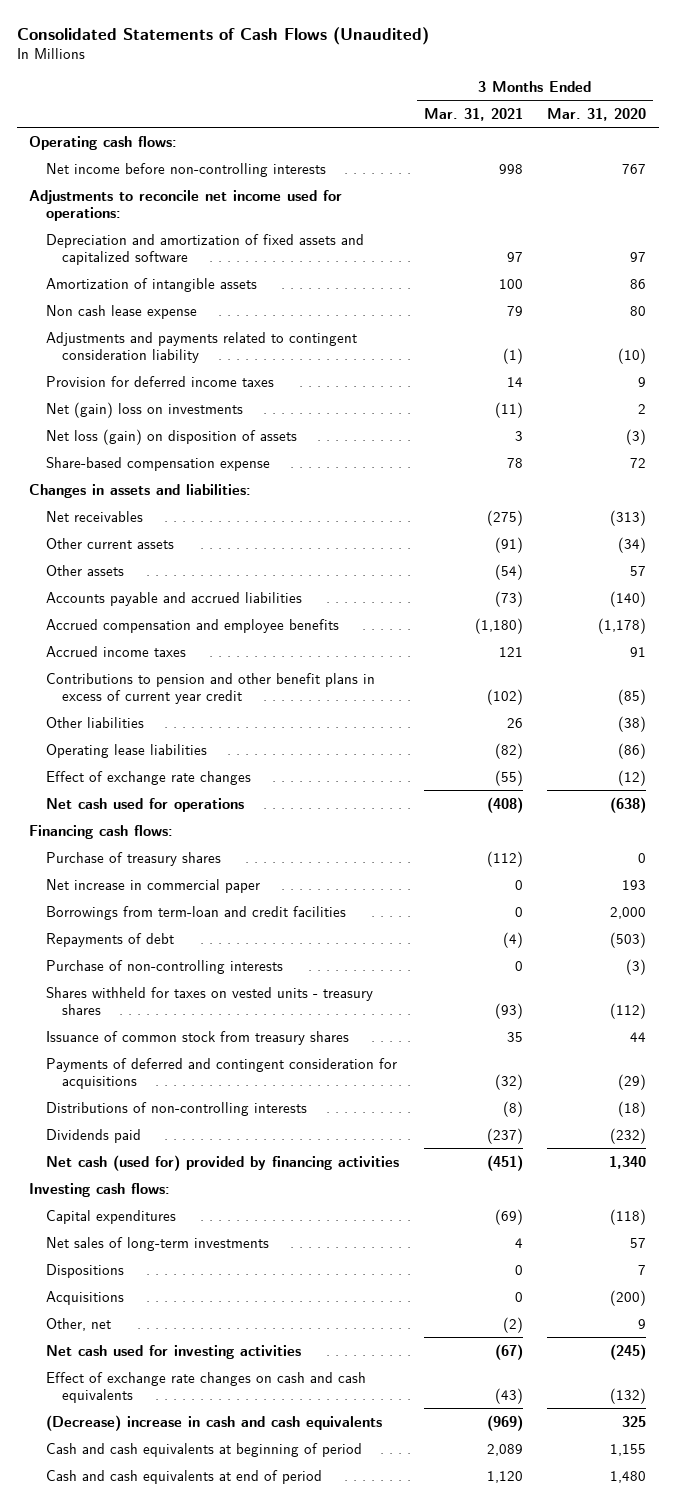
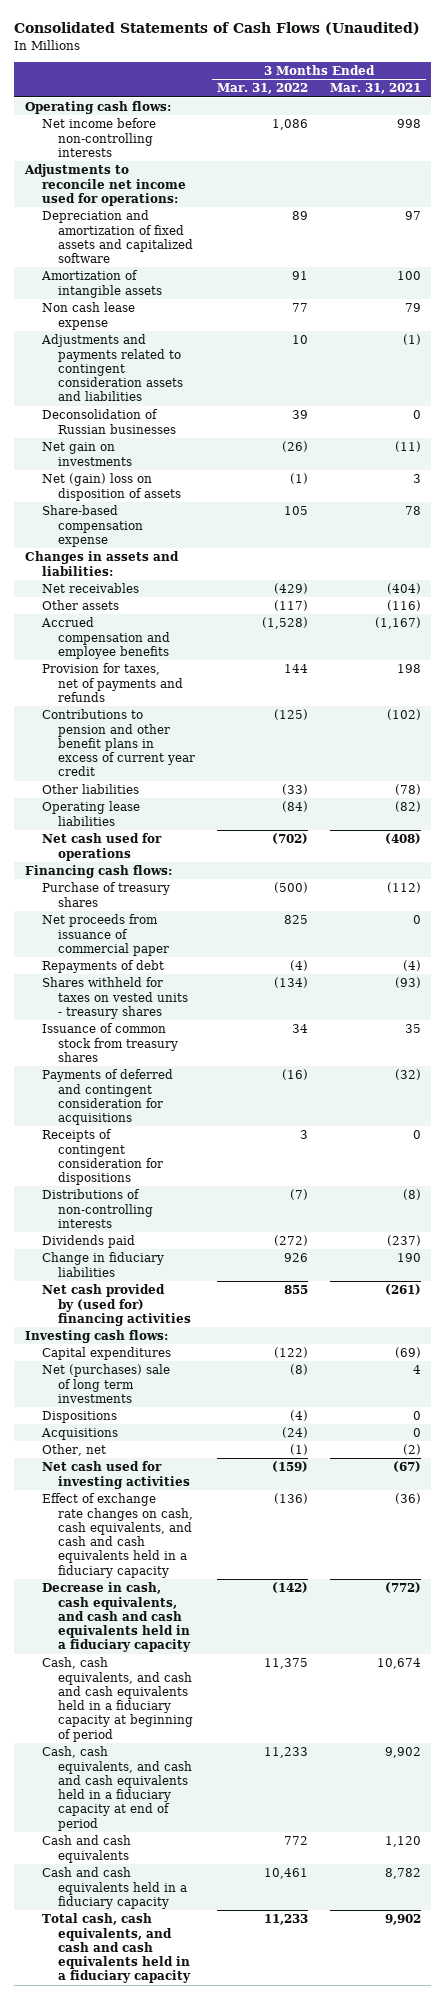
[547,108,647,122] Mar. 31, 2020 -> none
none -> [216,83,308,95] Mar. 31, 2022
[45,375,274,387] Provision for deferred income taxes -> none
[45,331,357,363] Adjustments and payments related to contingent consideration liability -> [40,334,184,402] Adjustments and payments related to contingent consideration assets and liabilities
none -> [41,409,177,434] Deconsolidation of Russian businesses
[45,401,243,418] Net (gain) loss on investments -> [41,442,133,466] Net gain on investments
[45,428,297,445] Net loss (gain) on disposition of assets -> [41,473,182,501] Net (gain) loss on disposition of assets
[45,537,174,549] Other current assets -> none
[45,591,302,606] Accounts payable and accrued liabilities -> none
[45,645,186,657] Accrued income taxes -> none
[486,509,523,526] (275) -> [386,583,421,595] (404)
[494,563,523,580] (54) -> [386,600,421,612] (116)
[474,617,523,634] (1,180) -> [374,617,421,630] (1,167)
none -> [41,663,184,702] Provision for taxes, net of payments and refunds
[506,717,523,728] 26 -> [394,784,421,796] (78)
[45,770,251,785] Effect of exchange rate changes -> none
[45,905,346,920] Borrowings from term-loan and credit facilities -> none
[45,878,260,893] Net increase in commercial paper -> [41,914,170,956] Net proceeds from issuance of commercial paper
[45,959,283,974] Purchase of non-controlling interests -> none
none -> [41,1129,164,1186] Receipts of contingent consideration for dispositions
none -> [41,1252,164,1277] Change in fiduciary liabilities
[45,1154,399,1171] Net cash (used for) provided by financing activities -> [41,1284,192,1326] Net cash provided by (used for) financing activities
[486,1154,523,1171] (451) -> [384,1284,421,1296] (261)
[45,1236,269,1251] Net sales of long-term investments -> [41,1364,170,1403] Net (purchases) sale of long term investments
[45,1371,366,1403] Effect of exchange rate changes on cash and cash equivalents -> [41,1493,194,1578] Effect of exchange rate changes on cash, cash equivalents, and cash and cash equivalents held in a fiduciary capacity
[494,1387,523,1404] (43) -> [394,1493,421,1505] (36)
[45,1414,382,1431] (Decrease) increase in cash and cash equivalents -> [41,1582,192,1653] Decrease in cash, cash equivalents, and cash and cash equivalents held in a fiduciary capacity
[486,1414,523,1431] (969) -> [384,1582,421,1594] (772)
[45,1442,362,1457] Cash and cash equivalents at beginning of period -> [41,1657,194,1742] Cash, cash equivalents, and cash and cash equivalents held in a fiduciary capacity at beginning of period
[486,1443,523,1456] 2,089 -> [376,1658,421,1670] 10,674
[45,1469,322,1484] Cash and cash equivalents at end of period -> [41,1746,193,1831] Cash, cash equivalents, and cash and cash equivalents held in a fiduciary capacity at end of period
[486,1470,523,1483] 1,120 -> [384,1747,421,1759] 9,902
none -> [41,1835,131,1863] Cash and cash equivalents
none -> [41,1867,188,1909] Cash and cash equivalents held in a fiduciary capacity
none -> [41,1913,192,1984] Total cash, cash equivalents, and cash and cash equivalents held in a fiduciary capacity

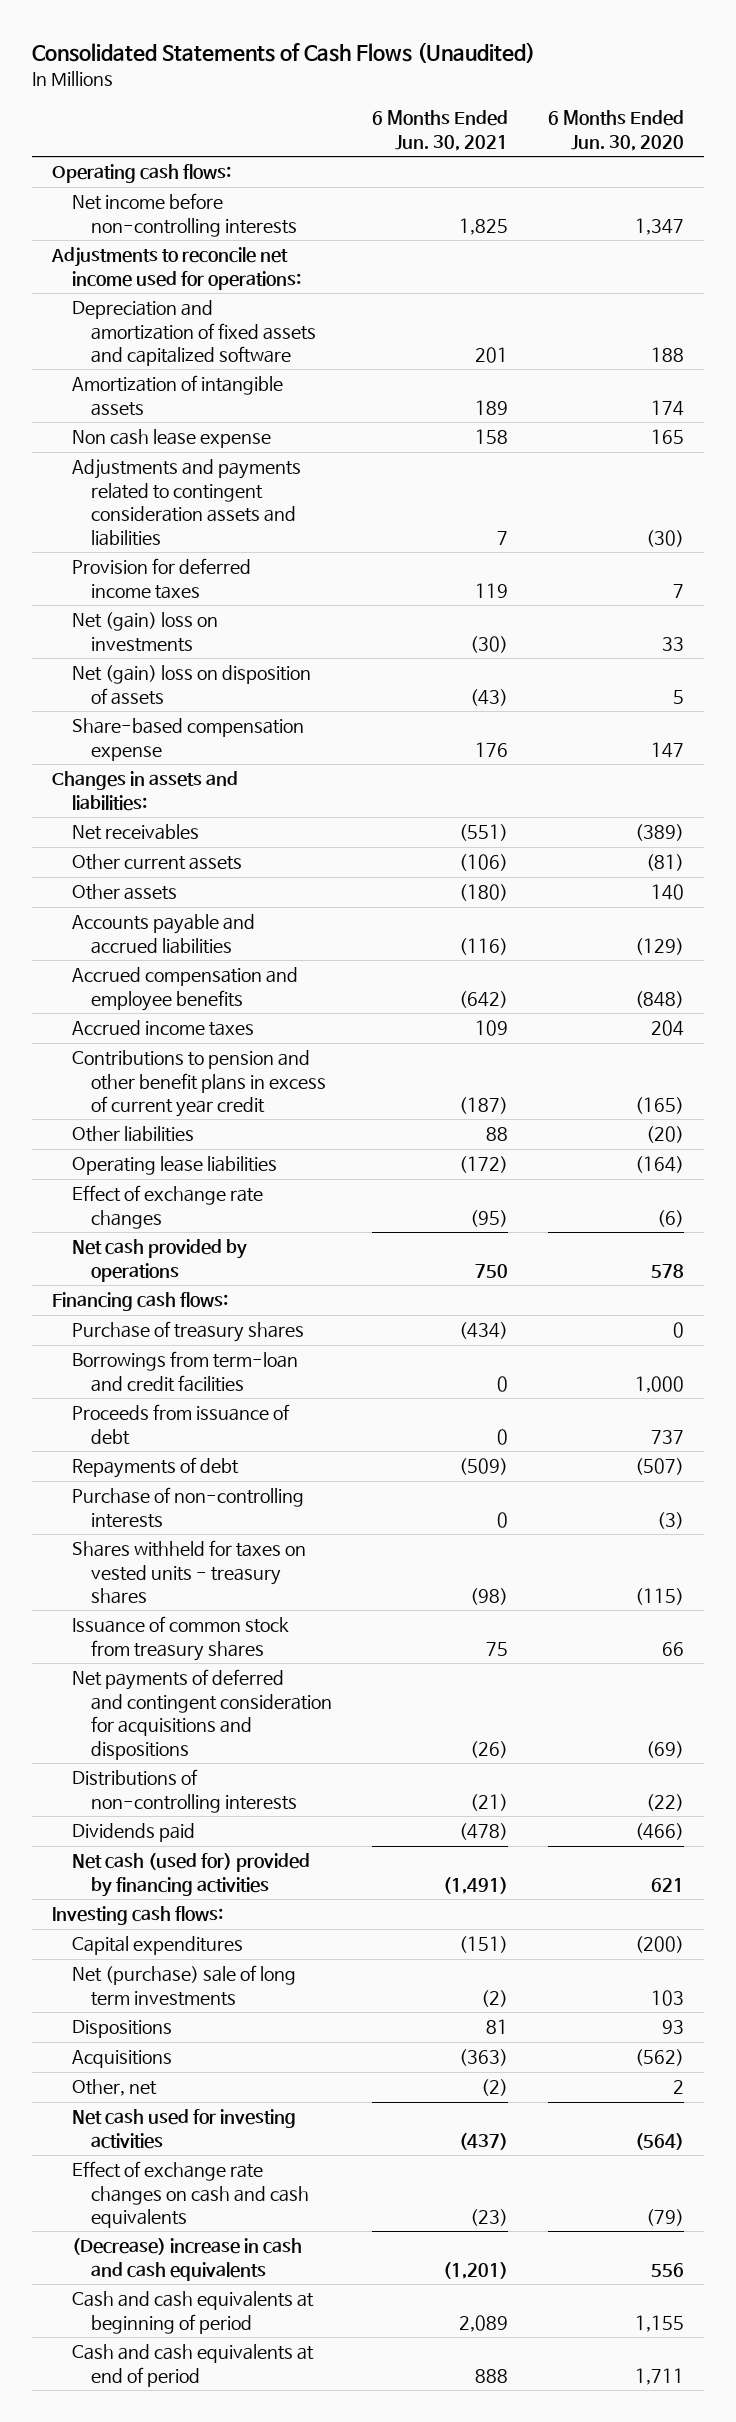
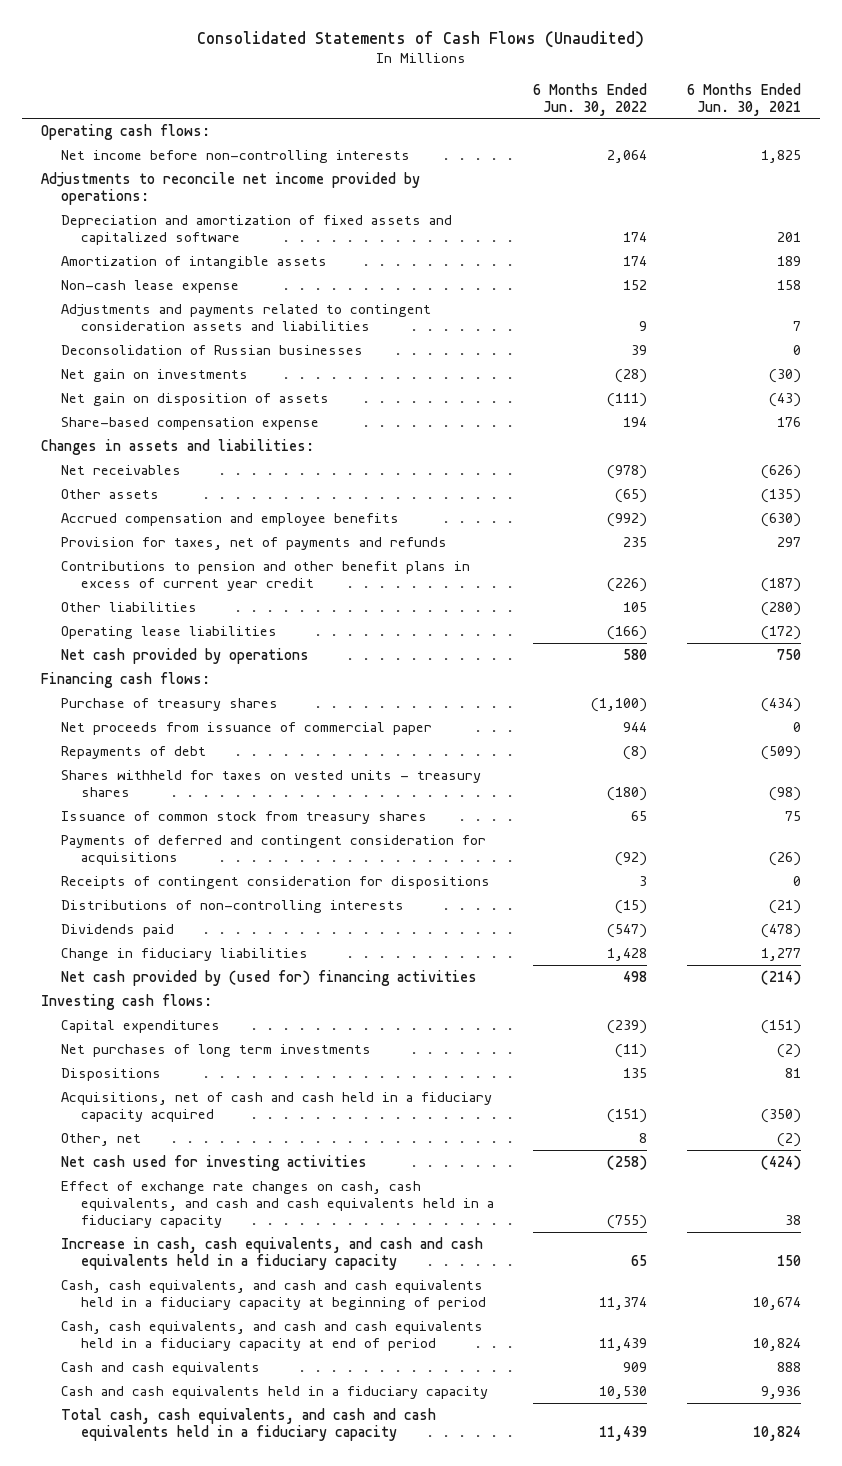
[547,110,684,151] 6 Months Ended Jun. 30, 2020 -> none
none -> [533,82,648,116] 6 Months Ended Jun. 30, 2022
[51,247,301,290] Adjustments to reconcile net income used for operations: -> [41,171,421,205] Adjustments to reconcile net income provided by operations:
[71,429,271,449] Non cash lease expense -> [61,279,240,293] Non-cash lease expense
[71,558,251,599] Provision for deferred income taxes -> none
none -> [61,344,364,355] Deconsolidation of Russian businesses
[71,612,218,652] Net (gain) loss on investments -> [61,368,249,382] Net gain on investments
[71,665,311,705] Net (gain) loss on disposition of assets -> [61,392,330,406] Net gain on disposition of assets
[71,854,242,871] Other current assets -> none
[71,914,255,954] Accounts payable and accrued liabilities -> none
[71,1020,254,1037] Accrued income taxes -> none
[458,824,508,842] (551) -> [760,464,801,479] (626)
[458,884,508,902] (180) -> [760,488,801,503] (135)
[458,990,508,1008] (642) -> [760,512,801,527] (630)
none -> [61,536,448,550] Provision for taxes, net of payments and refunds
[485,1127,508,1142] 88 -> [760,601,801,616] (280)
[71,1185,263,1229] Effect of exchange rate changes -> none
[71,1351,298,1392] Borrowings from term-loan and credit facilities -> none
[71,1404,290,1445] Proceeds from issuance of debt -> [61,721,433,735] Net proceeds from issuance of commercial paper
[71,1487,304,1528] Purchase of non-controlling interests -> none
[71,1669,332,1760] Net payments of deferred and contingent consideration for acquisitions and dispositions -> [61,834,487,865] Payments of deferred and contingent consideration for acquisitions
none -> [61,875,491,889] Receipts of contingent consideration for dispositions
none -> [61,947,309,961] Change in fiduciary liabilities
[71,1853,310,1897] Net cash (used for) provided by financing activities -> [61,969,478,986] Net cash provided by (used for) financing activities
[442,1876,508,1894] (1,491) -> [760,969,801,985] (214)
[71,1965,296,2006] Net (purchase) sale of long term investments -> [61,1043,372,1057] Net purchases of long term investments
[71,2050,172,2069] Acquisitions -> none
none -> [61,1091,493,1122] Acquisitions, net of cash and cash held in a fiduciary capacity acquired
[458,2132,508,2150] (437) -> [760,1154,801,1170] (424)
[71,2161,309,2229] Effect of exchange rate changes on cash and cash equivalents -> [61,1180,495,1228] Effect of exchange rate changes on cash, cash equivalents, and cash and cash equivalents held in a fiduciary capacity
[469,2209,508,2227] (23) -> [784,1214,801,1225] 38
[71,2238,302,2281] (Decrease) increase in cash and cash equivalents -> [61,1236,484,1270] Increase in cash, cash equivalents, and cash and cash equivalents held in a fiduciary capacity
[442,2261,508,2279] (1,201) -> [776,1254,801,1266] 150
[71,2291,314,2334] Cash and cash equivalents at beginning of period -> [61,1279,487,1310] Cash, cash equivalents, and cash and cash equivalents held in a fiduciary capacity at beginning of period
[458,2314,508,2332] 2,089 -> [752,1296,801,1310] 10,674
[71,2344,314,2387] Cash and cash equivalents at end of period -> [61,1320,484,1351] Cash, cash equivalents, and cash and cash equivalents held in a fiduciary capacity at end of period
[474,2368,508,2383] 888 -> [752,1337,801,1351] 10,824
none -> [61,1361,261,1375] Cash and cash equivalents
none -> [61,1385,489,1399] Cash and cash equivalents held in a fiduciary capacity
none -> [61,1407,437,1441] Total cash, cash equivalents, and cash and cash equivalents held in a fiduciary capacity

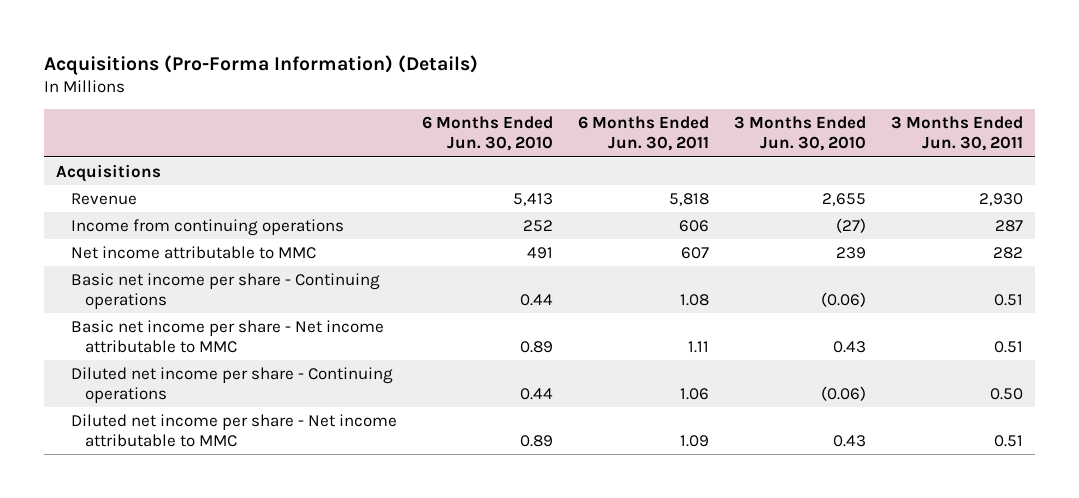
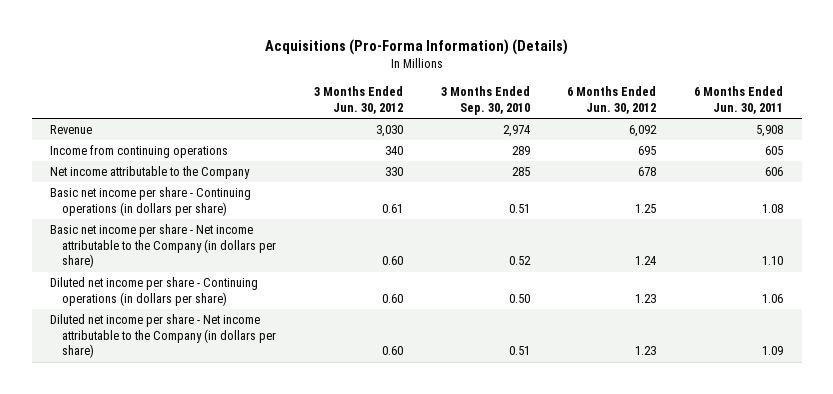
[421,115,553,152] 6 Months Ended Jun. 30, 2010 -> none
[733,115,866,152] 3 Months Ended Jun. 30, 2010 -> none
[890,115,1023,152] 3 Months Ended Jun. 30, 2011 -> none
none -> [313,86,403,114] 3 Months Ended Jun. 30, 2012
none -> [440,86,530,115] 3 Months Ended Sep. 30, 2010
none -> [567,86,657,114] 6 Months Ended Jun. 30, 2012
[56,163,162,182] Acquisitions -> none
[668,192,709,206] 5,818 -> [755,125,783,138] 5,908
[678,219,709,232] 606 -> [764,146,783,156] 605
[70,245,316,259] Net income attributable to MMC -> [50,166,251,180] Net income attributable to the Company
[680,246,709,259] 607 -> [764,167,783,177] 606
[70,272,380,310] Basic net income per share - Continuing operations -> [50,187,252,216] Basic net income per share - Continuing operations (in dollars per share)
[70,319,384,354] Basic net income per share - Net income attributable to MMC -> [50,224,277,269] Basic net income per share - Net income attributable to the Company (in dollars per share)
[687,341,709,354] 1.11 -> [761,256,783,266] 1.10
[70,366,393,404] Diluted net income per share - Continuing operations -> [50,277,259,306] Diluted net income per share - Continuing operations (in dollars per share)
[70,413,397,448] Diluted net income per share - Net income attributable to MMC -> [50,314,277,359] Diluted net income per share - Net income attributable to the Company (in dollars per share)

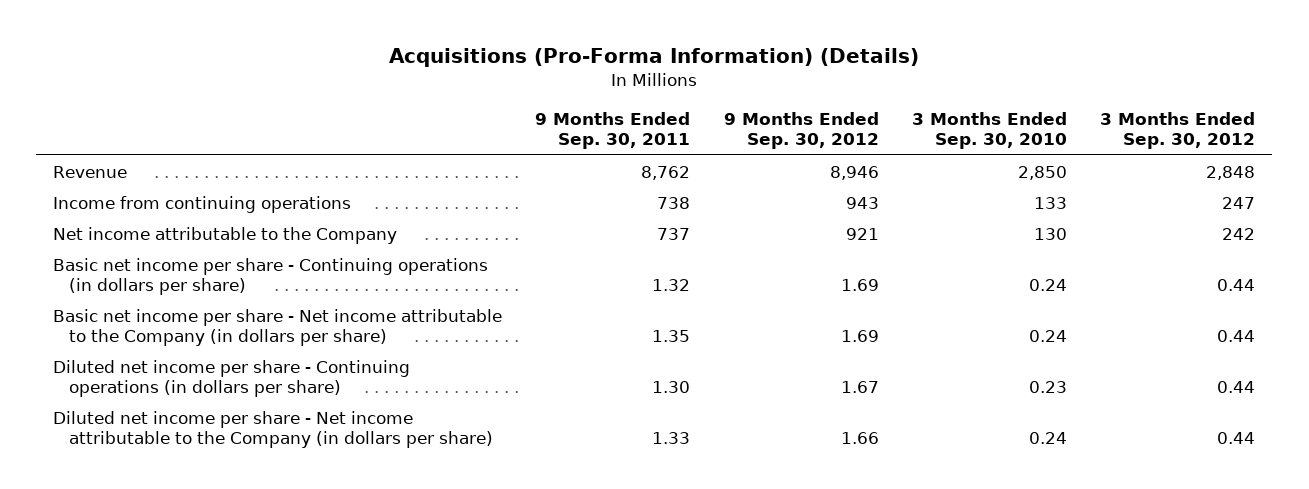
[313,86,403,114] 3 Months Ended Jun. 30, 2012 -> none
[567,86,657,114] 6 Months Ended Jun. 30, 2012 -> none
[693,86,783,114] 6 Months Ended Jun. 30, 2011 -> none
none -> [535,112,691,150] 9 Months Ended Sep. 30, 2011
none -> [723,112,879,150] 9 Months Ended Sep. 30, 2012
none -> [1100,112,1256,150] 3 Months Ended Sep. 30, 2012
[502,125,530,138] 2,974 -> [1018,165,1068,180] 2,850
[511,146,530,156] 289 -> [1034,196,1068,209] 133
[511,167,530,177] 285 -> [1034,227,1068,240] 130
[508,203,530,213] 0.51 -> [1029,278,1068,291] 0.24
[508,256,531,266] 0.52 -> [1029,329,1068,342] 0.24
[508,293,530,303] 0.50 -> [1029,380,1068,393] 0.23
[508,346,530,356] 0.51 -> [1029,431,1068,444] 0.24

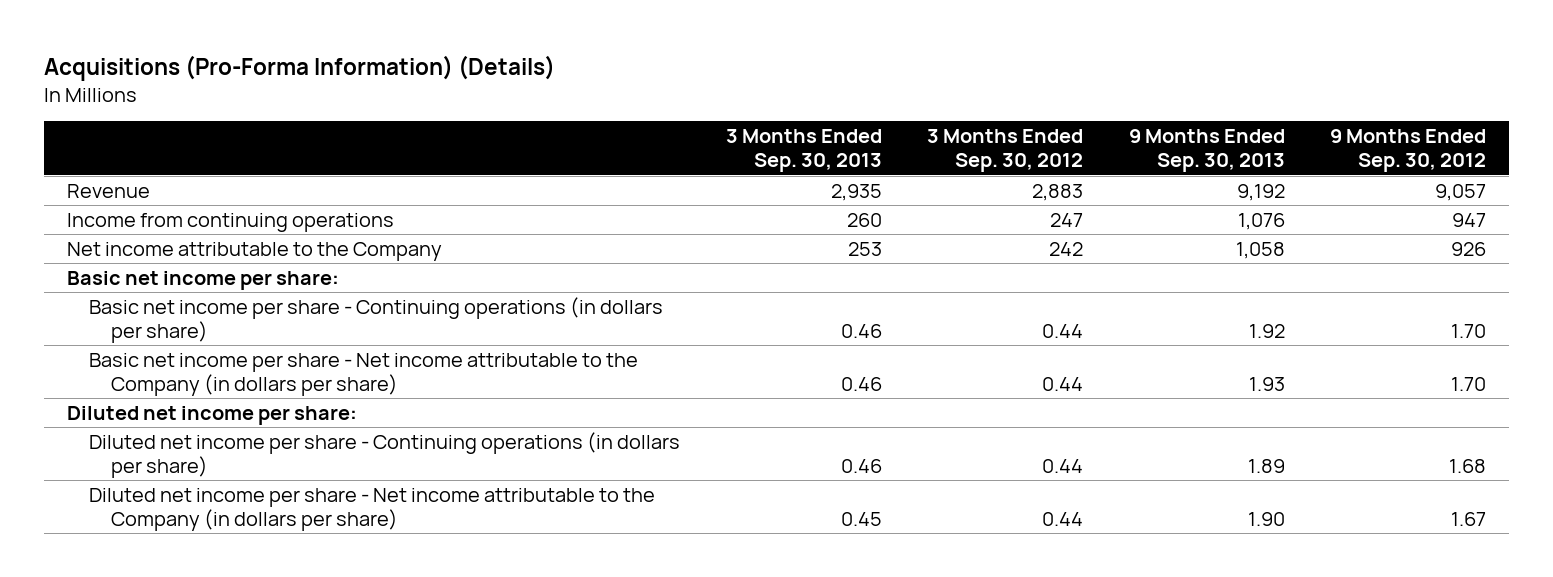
[535,112,691,150] 9 Months Ended Sep. 30, 2011 -> none
[912,112,1068,150] 3 Months Ended Sep. 30, 2010 -> none
none -> [725,129,882,173] 3 Months Ended Sep. 30, 2013
none -> [1128,129,1285,173] 9 Months Ended Sep. 30, 2013
[829,165,879,180] 8,946 -> [1435,183,1487,201] 9,057
[1206,165,1256,180] 2,848 -> [1032,183,1084,201] 2,883
[845,196,879,209] 943 -> [1452,212,1487,227] 947
[845,227,879,240] 921 -> [1451,241,1487,256] 926
none -> [66,270,339,290] Basic net income per share:
[840,278,879,291] 1.69 -> [1451,323,1487,338] 1.70
[840,329,879,342] 1.69 -> [1451,376,1487,391] 1.70
none -> [66,405,357,425] Diluted net income per share:
[840,380,879,393] 1.67 -> [1449,458,1487,473] 1.68
[840,431,879,444] 1.66 -> [1451,511,1487,526] 1.67

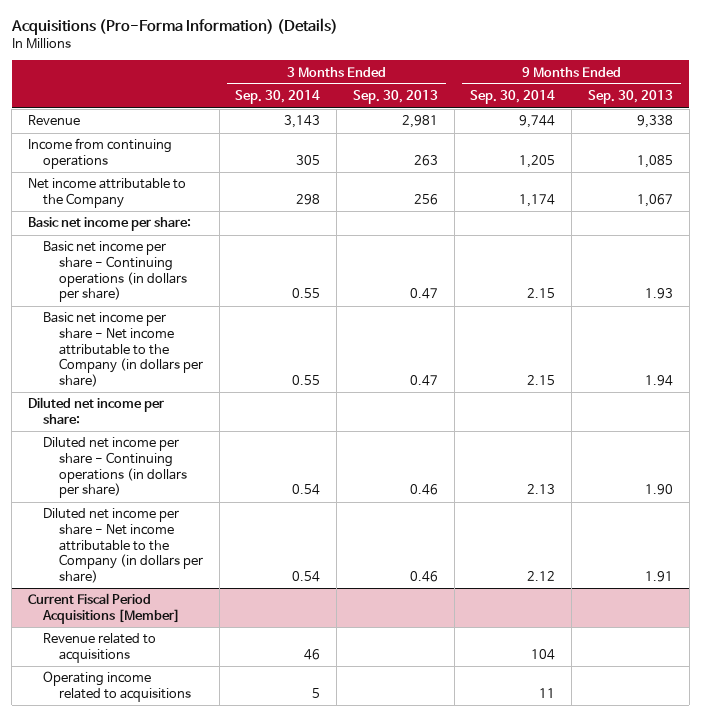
[927,129,1084,173] 3 Months Ended Sep. 30, 2012 -> none
[1330,129,1487,173] 9 Months Ended Sep. 30, 2012 -> none
none -> [235,90,321,105] Sep. 30, 2014
none -> [470,90,556,105] Sep. 30, 2014
[830,183,882,201] 2,935 -> [401,115,438,129] 2,981
[1236,183,1285,201] 9,192 -> [637,115,674,129] 9,338
[846,212,882,227] 260 -> [413,154,438,166] 263
[1237,212,1285,230] 1,076 -> [637,154,674,168] 1,085
[847,241,882,256] 253 -> [413,193,438,205] 256
[1235,241,1285,259] 1,058 -> [637,193,674,207] 1,067
[840,323,882,338] 0.46 -> [409,288,438,300] 0.47
[1248,323,1285,338] 1.92 -> [645,288,674,300] 1.93
[840,376,882,391] 0.46 -> [409,375,438,387] 0.47
[1248,376,1285,391] 1.93 -> [645,375,674,387] 1.94
[1247,458,1285,473] 1.89 -> [645,484,674,496] 1.90
[840,511,882,526] 0.45 -> [409,571,438,583] 0.46
[1247,511,1285,526] 1.90 -> [645,571,674,583] 1.91
none -> [28,593,181,624] Current Fiscal Period Acquisitions [Member]
none -> [43,633,157,663] Revenue related to acquisitions
none -> [43,671,191,702] Operating income related to acquisitions

